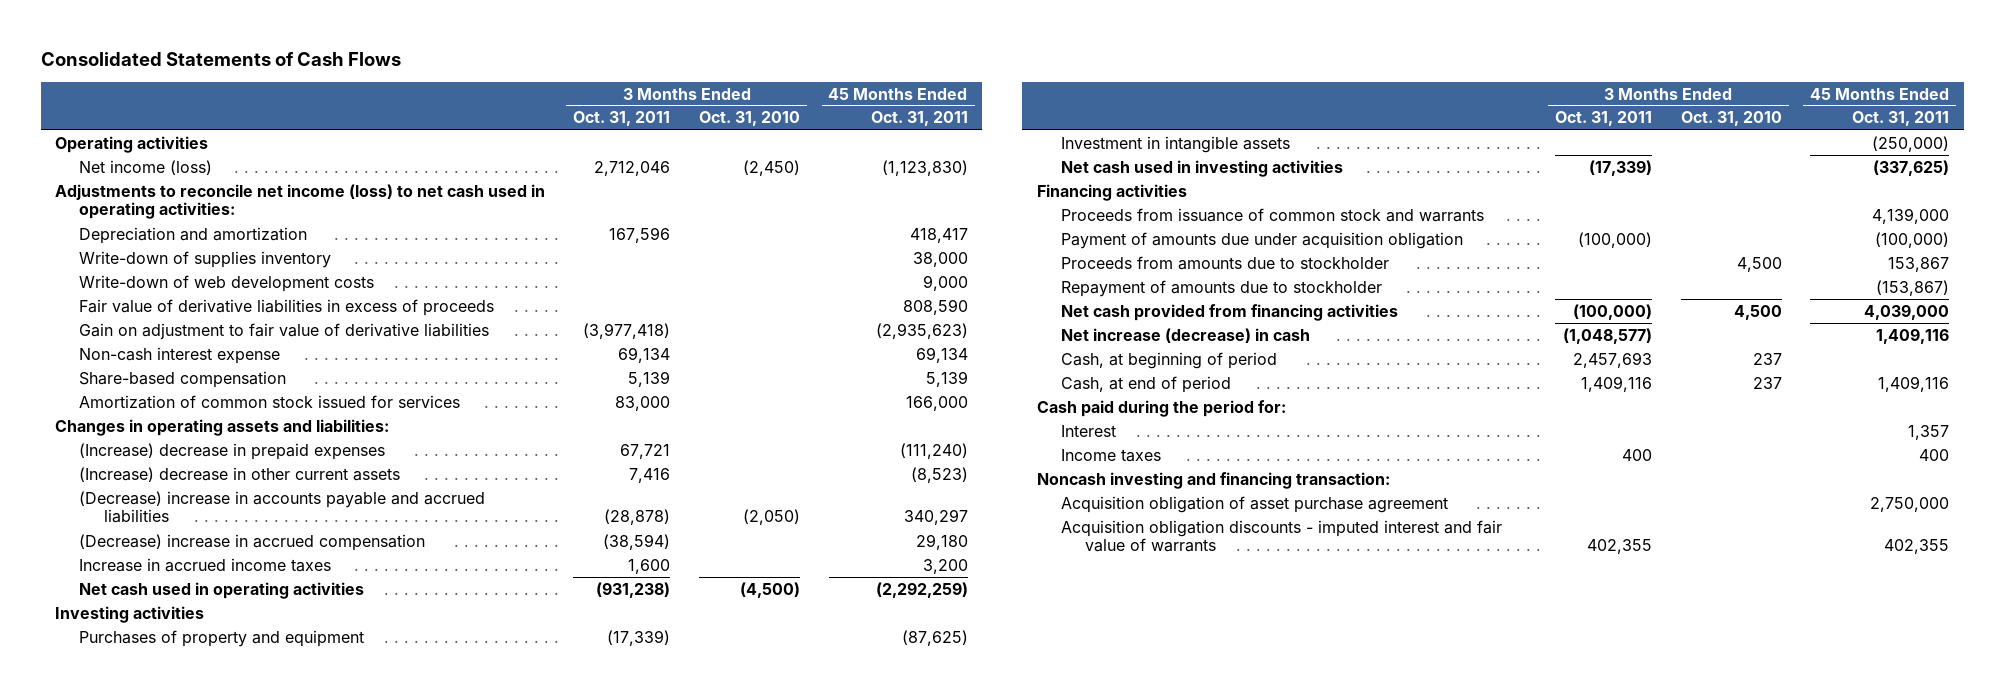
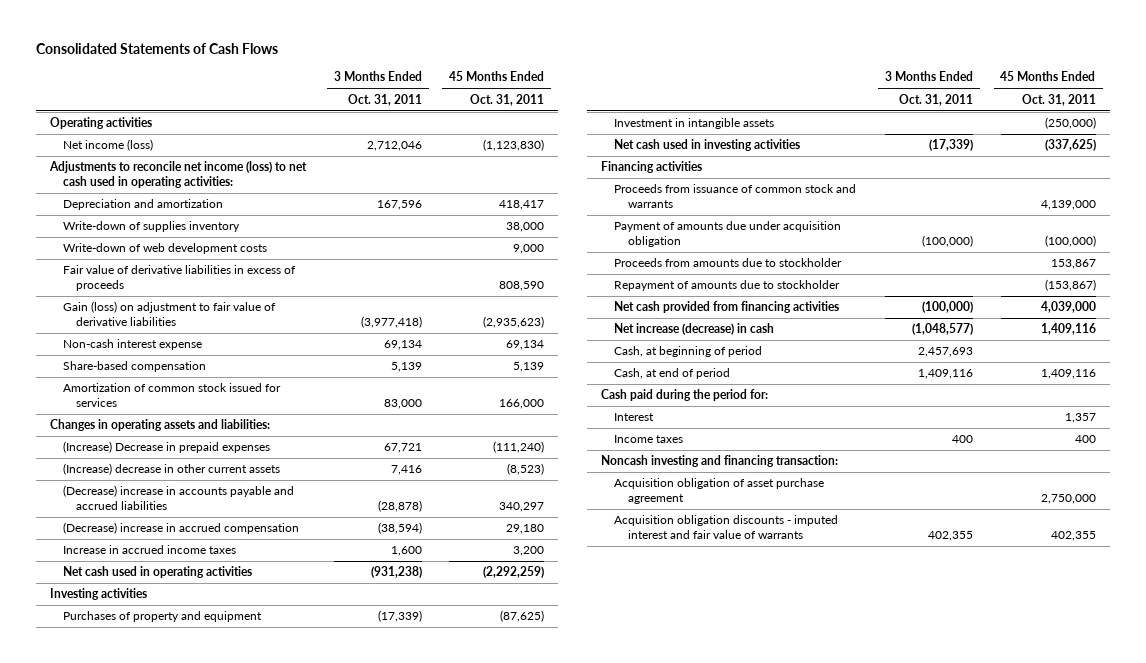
[699,111,801,127] Oct. 31, 2010 -> none
[79,322,490,340] Gain on adjustment to fair value of derivative liabilities -> [62,301,276,326] Gain (loss) on adjustment to fair value of derivative liabilities
[79,442,386,460] (Increase) decrease in prepaid expenses -> [62,441,270,454] (Increase) Decrease in prepaid expenses

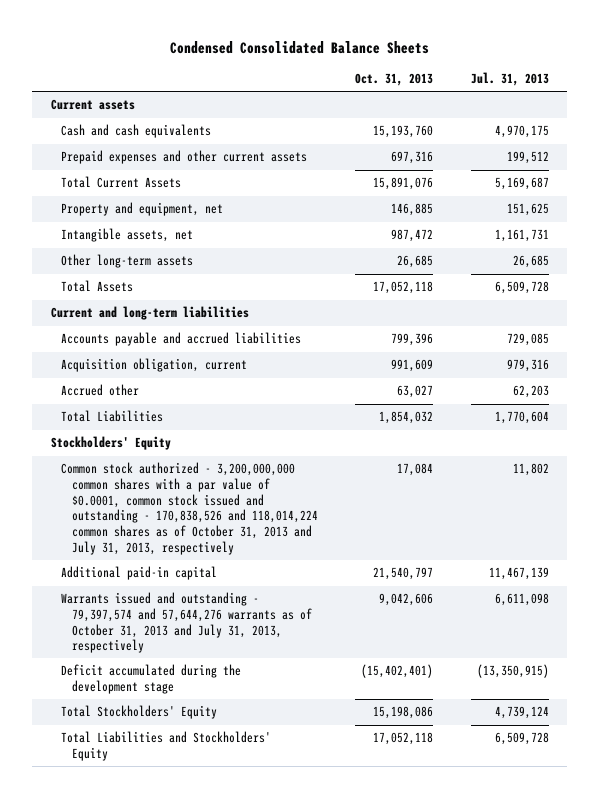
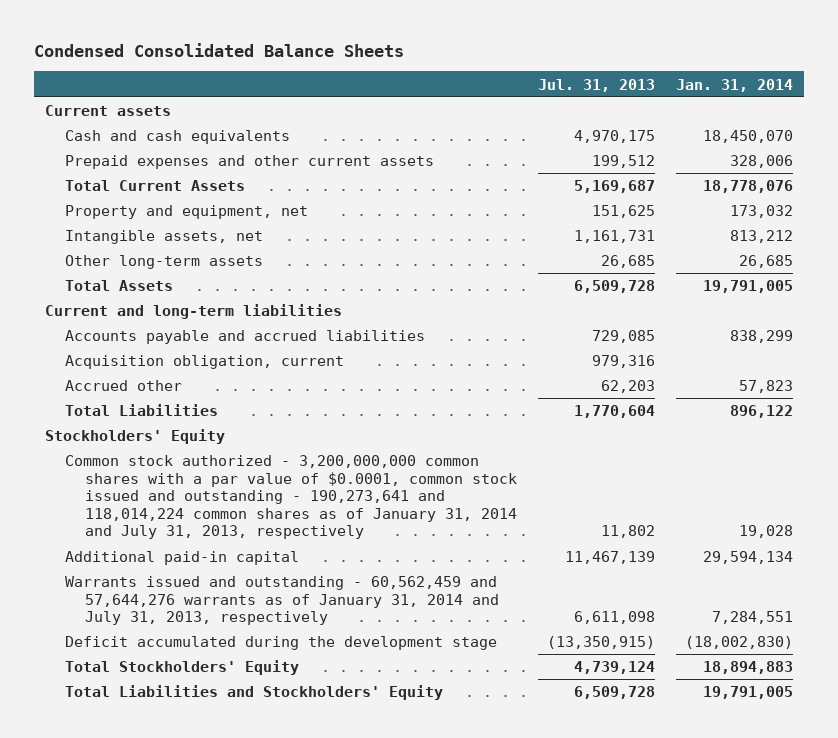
[355,73,434,87] Oct. 31, 2013 -> none
none -> [676,78,794,92] Jan. 31, 2014
[61,462,318,555] Common stock authorized - 3,200,000,000 common shares with a par value of $0.0001, common stock issued and outstanding - 170,838,526 and 118,014,224 common shares as of October 31, 2013 and July 31, 2013, respectively -> [64,455,518,540] Common stock authorized - 3,200,000,000 common shares with a par value of $0.0001, common stock issued and outstanding - 190,273,641 and 118,014,224 common shares as of January 31, 2014 and July 31, 2013, respectively
[61,592,312,654] Warrants issued and outstanding - 79,397,574 and 57,644,276 warrants as of October 31, 2013 and July 31, 2013, respectively -> [64,576,500,626] Warrants issued and outstanding - 60,562,459 and 57,644,276 warrants as of January 31, 2014 and July 31, 2013, respectively

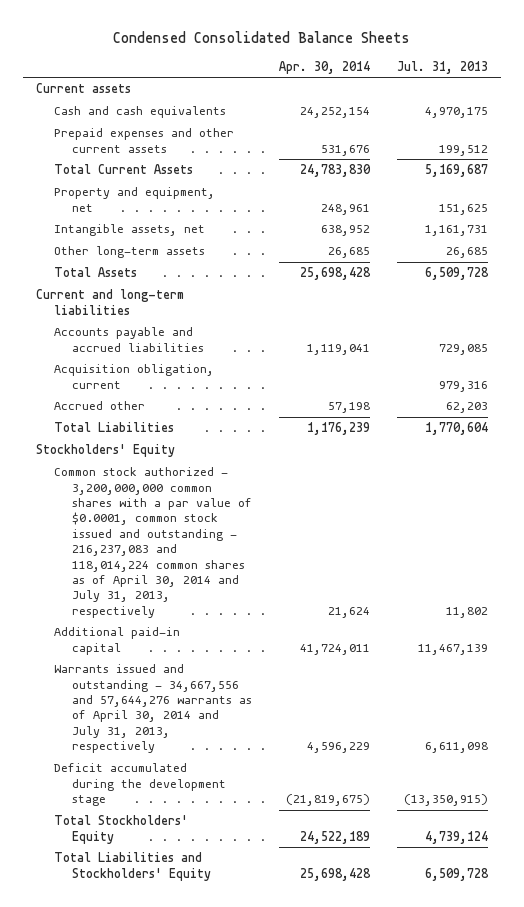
[676,78,794,92] Jan. 31, 2014 -> none
none -> [279,60,371,74] Apr. 30, 2014
[64,455,518,540] Common stock authorized - 3,200,000,000 common shares with a par value of $0.0001, common stock issued and outstanding - 190,273,641 and 118,014,224 common shares as of January 31, 2014 and July 31, 2013, respectively -> [54,467,253,618] Common stock authorized - 3,200,000,000 common shares with a par value of $0.0001, common stock issued and outstanding - 216,237,083 and 118,014,224 common shares as of April 30, 2014 and July 31, 2013, respectively
[64,576,500,626] Warrants issued and outstanding - 60,562,459 and 57,644,276 warrants as of January 31, 2014 and July 31, 2013, respectively -> [54,664,253,754] Warrants issued and outstanding - 34,667,556 and 57,644,276 warrants as of April 30, 2014 and July 31, 2013, respectively

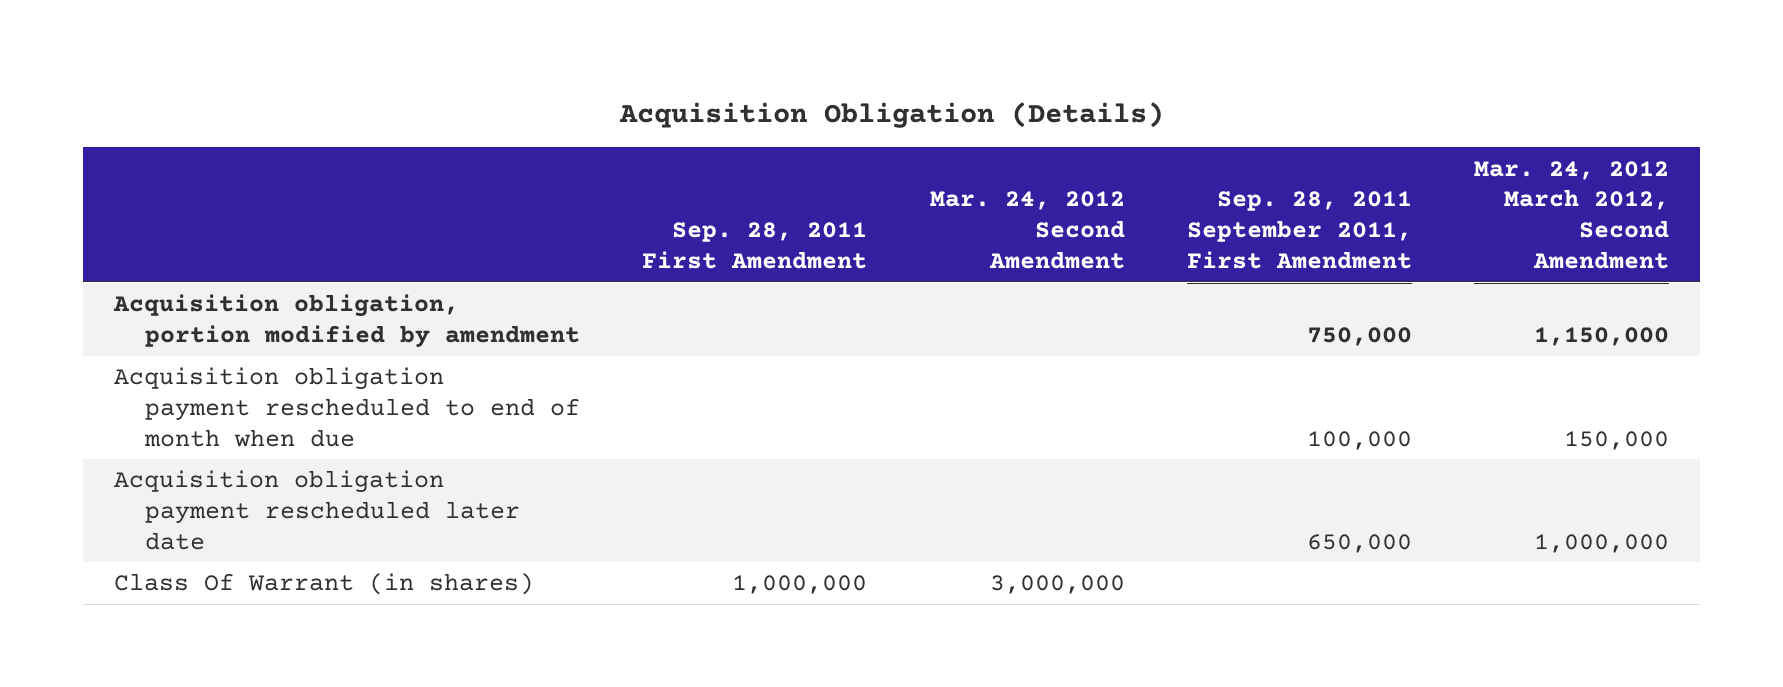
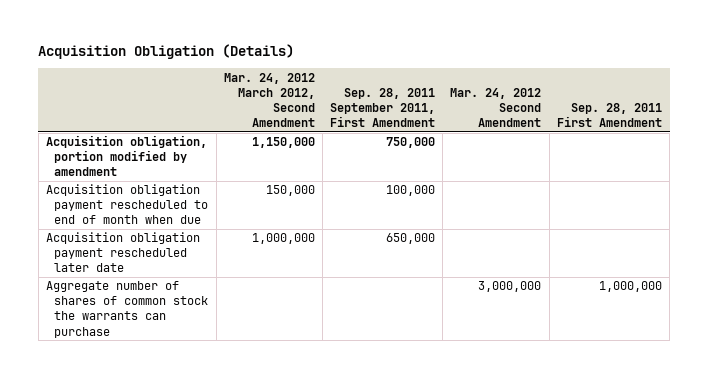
[114,573,535,596] Class Of Warrant (in shares) -> [45,281,209,338] Aggregate number of shares of common stock the warrants can purchase

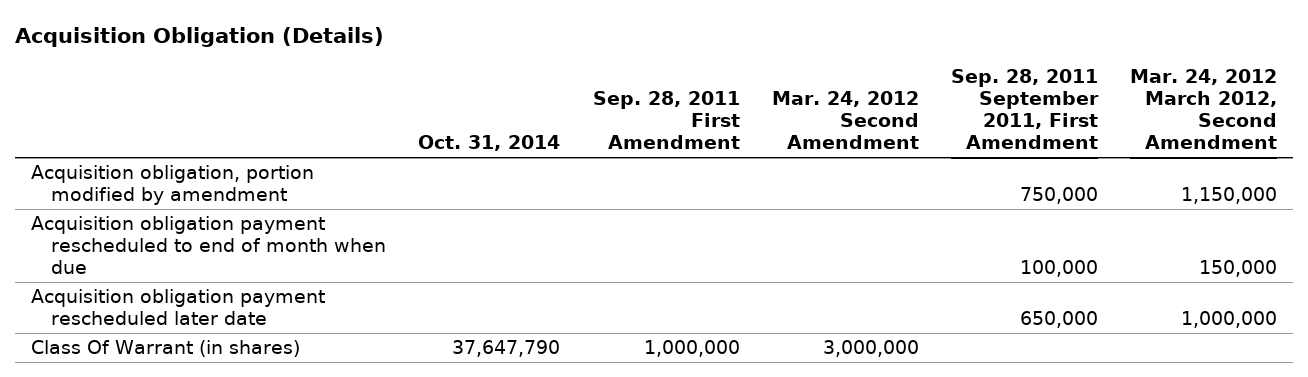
none -> [418,135,561,152] Oct. 31, 2014
[45,281,209,338] Aggregate number of shares of common stock the warrants can purchase -> [31,340,301,358] Class Of Warrant (in shares)

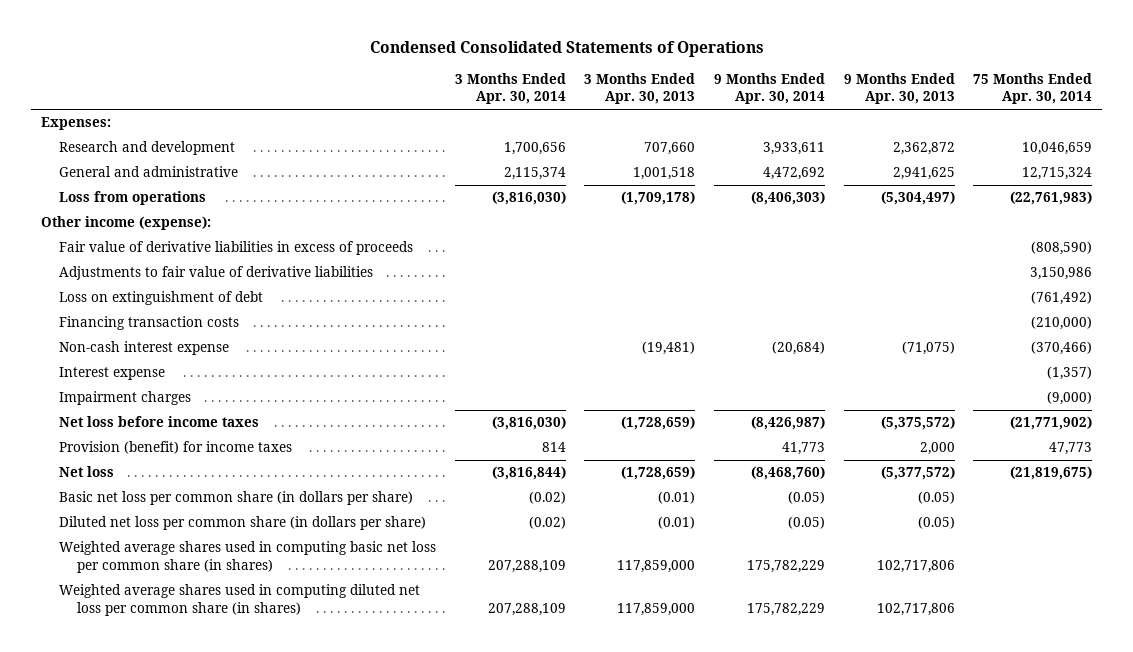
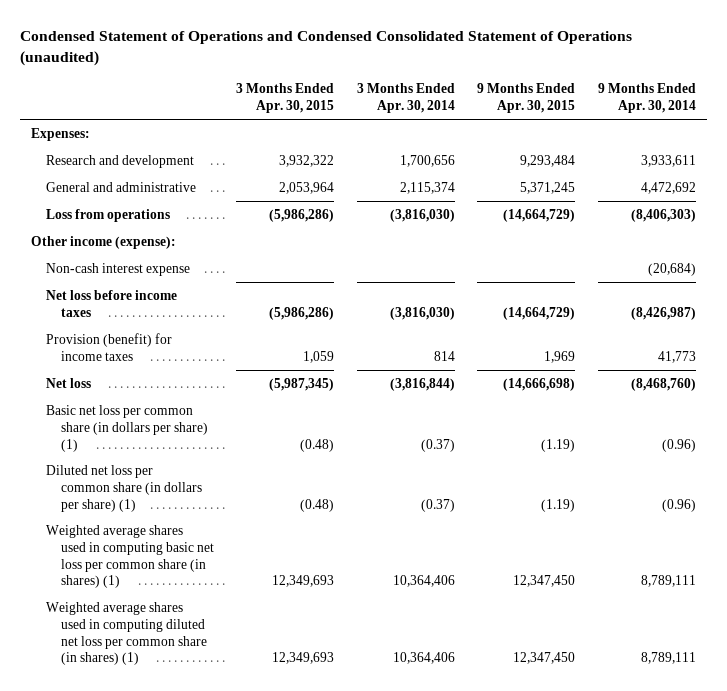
[369,40,764,57] Condensed Consolidated Statements of Operations -> [19,30,632,66] Condensed Statement of Operations and Condensed Consolidated Statement of Operations (unaudited)
[584,72,696,105] 3 Months Ended Apr. 30, 2013 -> none
[843,72,955,105] 9 Months Ended Apr. 30, 2013 -> none
[973,72,1093,105] 75 Months Ended Apr. 30, 2014 -> none
none -> [236,83,335,114] 3 Months Ended Apr. 30, 2015
none -> [477,83,576,114] 9 Months Ended Apr. 30, 2015
[58,241,413,256] Fair value of derivative liabilities in excess of proceeds -> none
[58,266,373,281] Adjustments to fair value of derivative liabilities -> none
[58,291,263,306] Loss on extinguishment of debt -> none
[58,316,239,331] Financing transaction costs -> none
[58,367,165,381] Interest expense -> none
[58,391,191,406] Impairment charges -> none
[58,491,413,506] Basic net loss per common share (in dollars per share) -> [45,404,208,452] Basic net loss per common share (in dollars per share) (1)
[528,491,566,505] (0.02) -> [420,438,455,452] (0.37)
[787,491,825,505] (0.05) -> [661,438,696,452] (0.96)
[58,516,426,531] Diluted net loss per common share (in dollars per share) -> [45,464,202,512] Diluted net loss per common share (in dollars per share) (1)
[528,516,566,530] (0.02) -> [420,498,455,512] (0.37)
[787,516,825,530] (0.05) -> [661,498,696,512] (0.96)
[58,541,436,574] Weighted average shares used in computing basic net loss per common share (in shares) -> [45,524,214,589] Weighted average shares used in computing basic net loss per common share (in shares) (1)
[487,560,566,574] 207,288,109 -> [392,575,455,588] 10,364,406
[746,560,825,574] 175,782,229 -> [640,575,696,588] 8,789,111
[58,584,420,617] Weighted average shares used in computing diluted net loss per common share (in shares) -> [45,601,207,666] Weighted average shares used in computing diluted net loss per common share (in shares) (1)
[487,603,566,617] 207,288,109 -> [392,652,455,665] 10,364,406
[746,603,825,617] 175,782,229 -> [640,652,696,665] 8,789,111

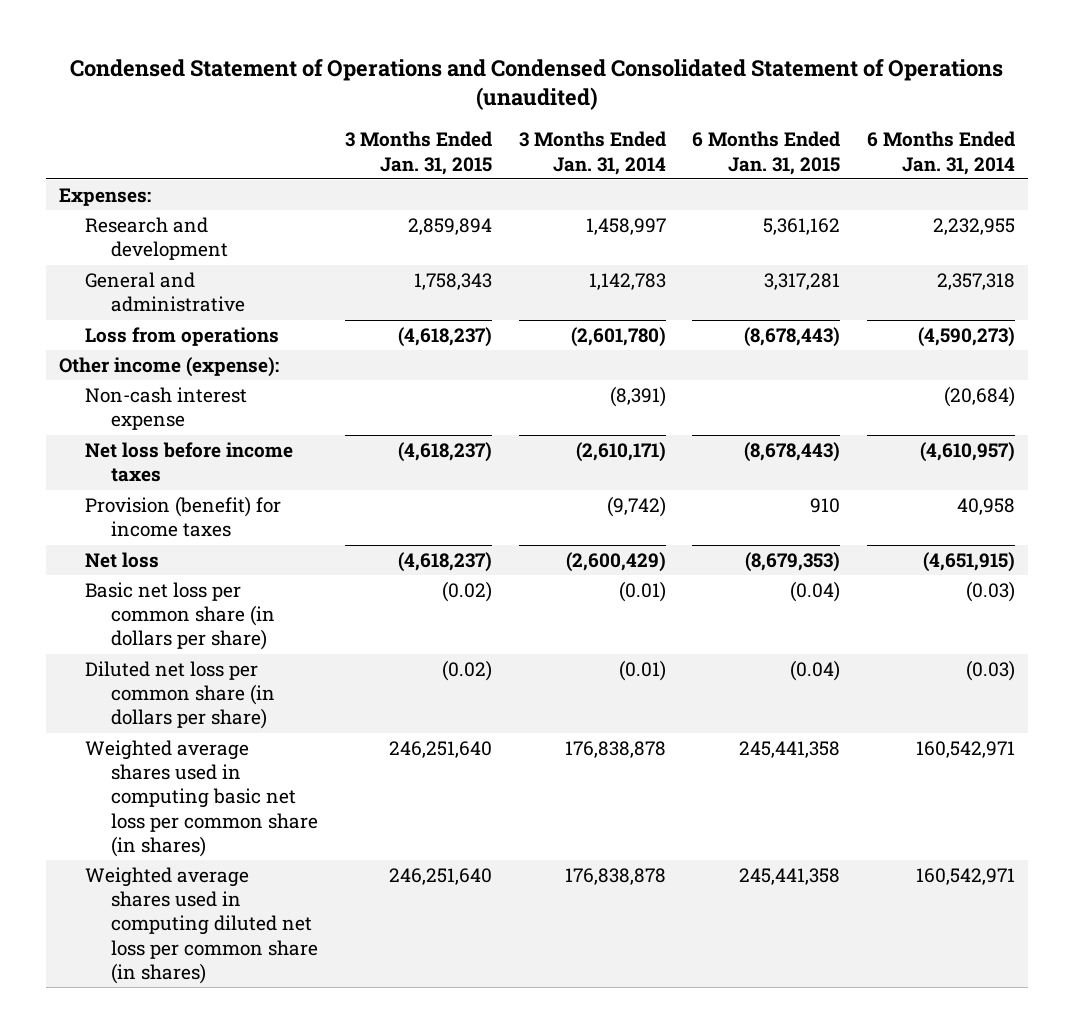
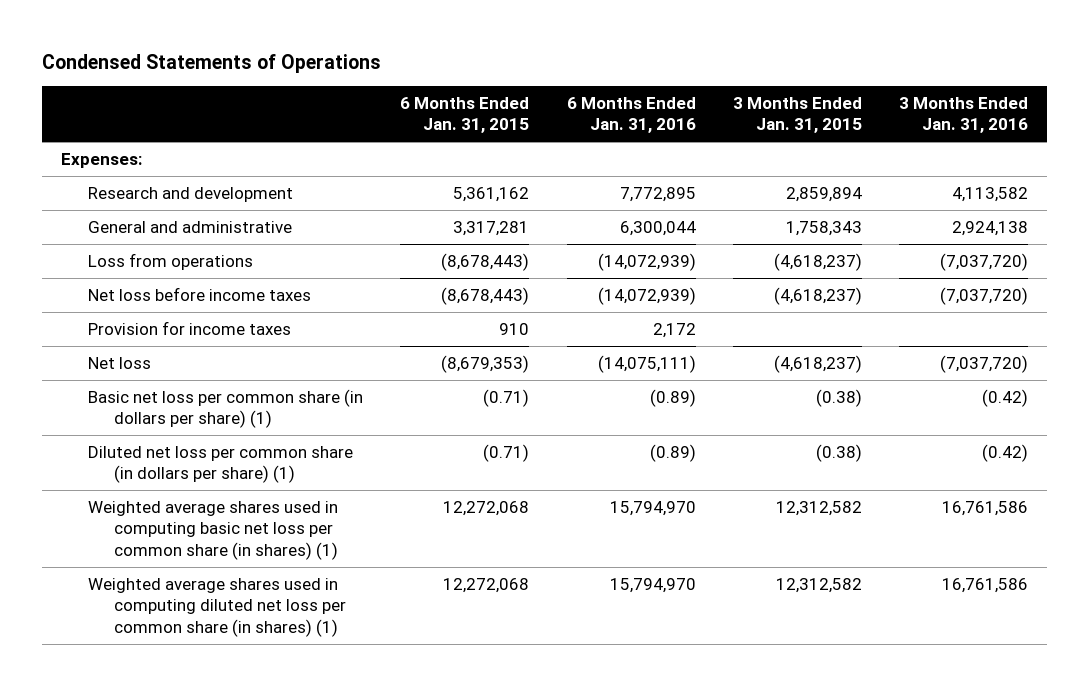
[70,58,1004,111] Condensed Statement of Operations and Condensed Consolidated Statement of Operations (unaudited) -> [42,53,382,73] Condensed Statements of Operations
[518,131,666,175] 3 Months Ended Jan. 31, 2014 -> none
[866,131,1015,175] 6 Months Ended Jan. 31, 2014 -> none
none -> [566,97,696,134] 6 Months Ended Jan. 31, 2016
none -> [899,97,1029,134] 3 Months Ended Jan. 31, 2016
[59,357,280,378] Other income (expense): -> none
[85,387,248,431] Non-cash interest expense -> none
[85,496,282,538] Provision (benefit) for income taxes -> [87,321,291,336] Provision for income taxes
[85,582,276,651] Basic net loss per common share (in dollars per share) -> [87,389,363,429] Basic net loss per common share (in dollars per share) (1)
[442,581,493,603] (0.02) -> [816,389,863,408] (0.38)
[790,581,841,603] (0.04) -> [483,389,530,408] (0.71)
[85,661,276,730] Diluted net loss per common share (in dollars per share) -> [87,446,353,484] Diluted net loss per common share (in dollars per share) (1)
[442,660,493,682] (0.02) -> [816,444,863,463] (0.38)
[790,660,841,682] (0.04) -> [483,444,530,463] (0.71)
[85,740,319,857] Weighted average shares used in computing basic net loss per common share (in shares) -> [87,501,339,560] Weighted average shares used in computing basic net loss per common share (in shares) (1)
[389,741,493,759] 246,251,640 -> [776,501,863,517] 12,312,582
[739,741,841,759] 245,441,358 -> [443,501,530,517] 12,272,068
[85,867,319,984] Weighted average shares used in computing diluted net loss per common share (in shares) -> [87,578,347,637] Weighted average shares used in computing diluted net loss per common share (in shares) (1)
[389,868,493,886] 246,251,640 -> [776,578,863,594] 12,312,582
[739,868,841,886] 245,441,358 -> [443,578,530,594] 12,272,068

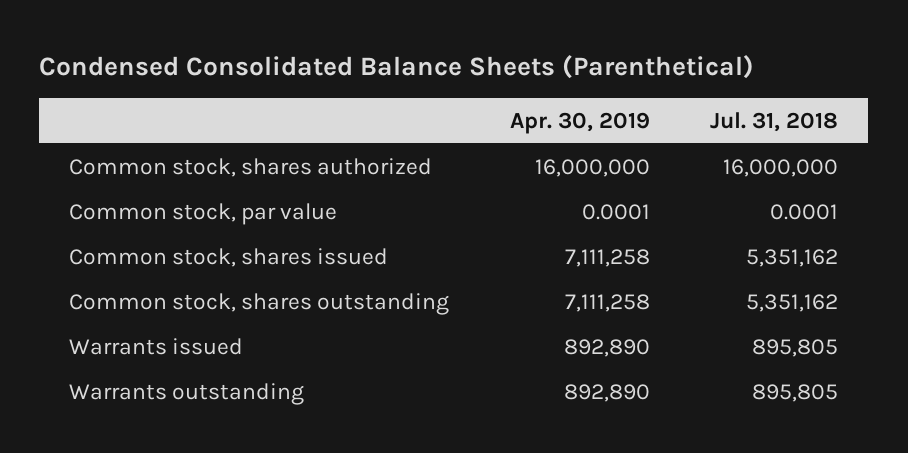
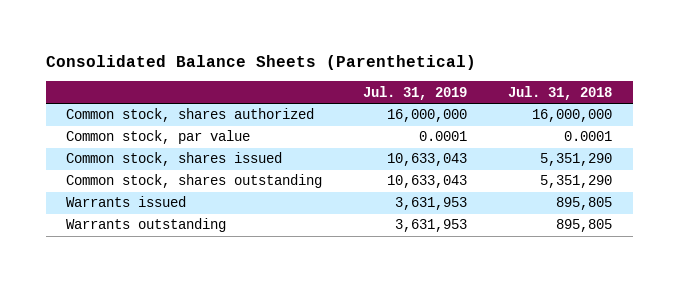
[39,54,755,79] Condensed Consolidated Balance Sheets (Parenthetical) -> [45,55,476,71] Consolidated Balance Sheets (Parenthetical)
[509,111,650,134] Apr. 30, 2019 -> none
none -> [363,85,468,100] Jul. 31, 2019
[746,248,839,267] 5,351,162 -> [540,153,613,167] 5,351,290
[746,293,839,312] 5,351,162 -> [540,175,613,189] 5,351,290

